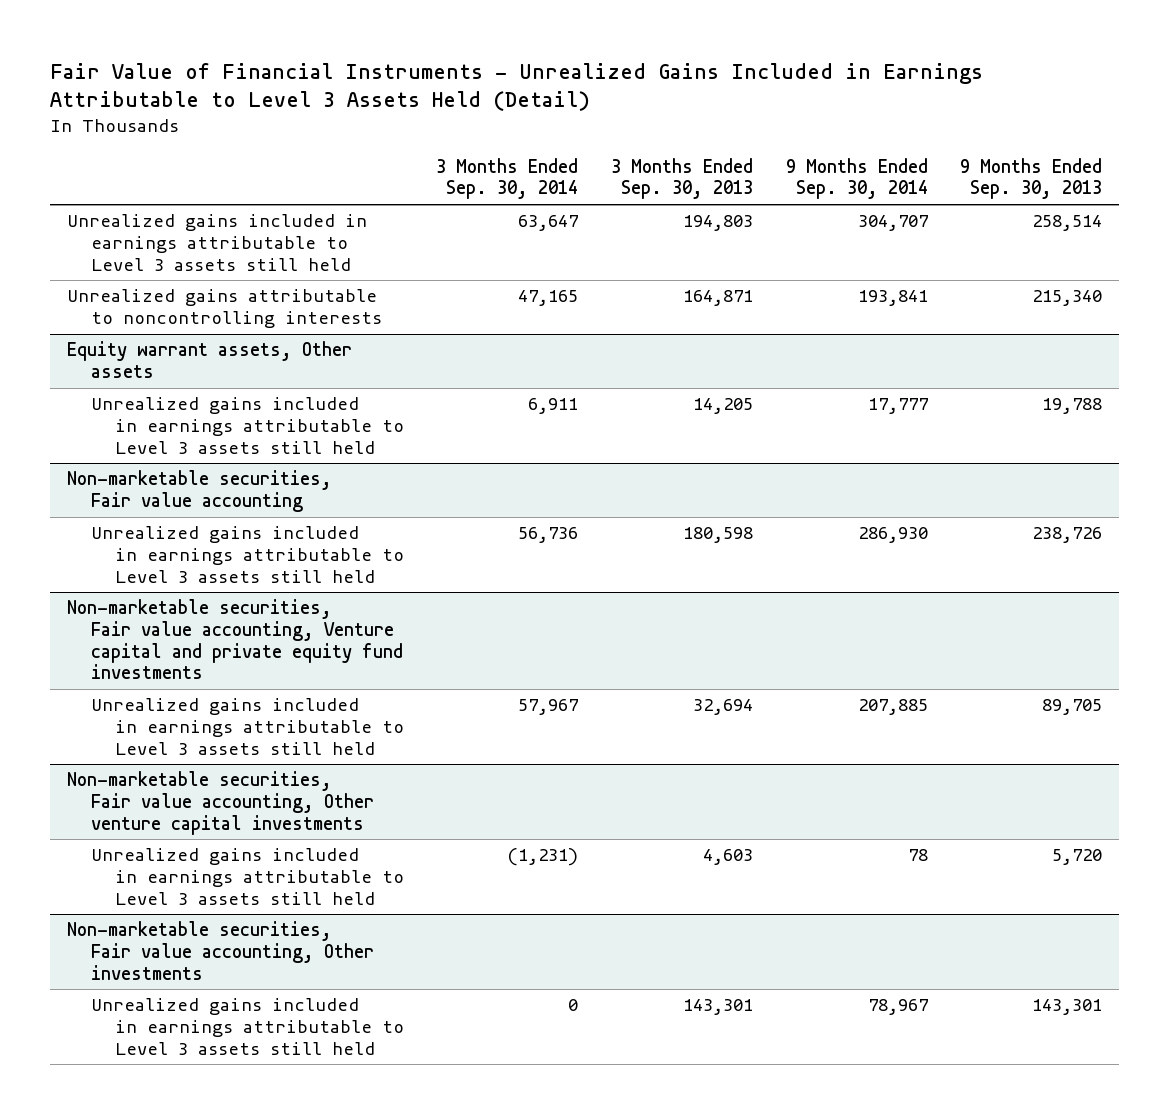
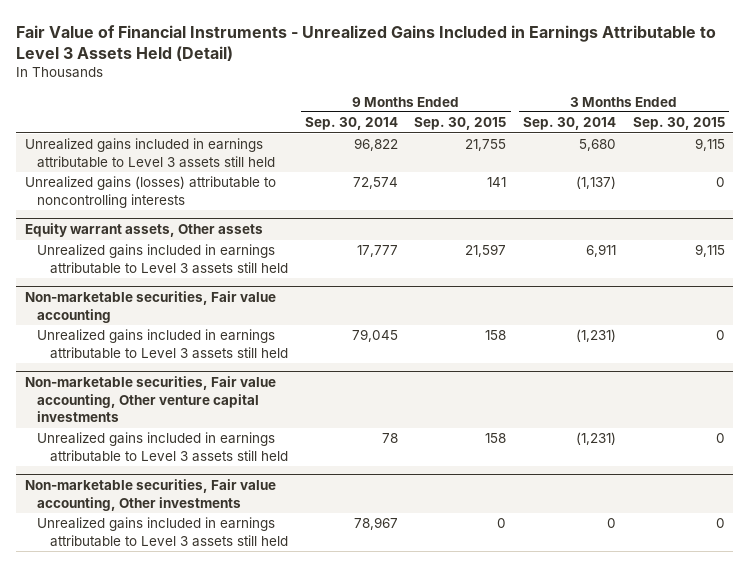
[610,157,753,200] 3 Months Ended Sep. 30, 2013 -> none
[960,157,1103,200] 9 Months Ended Sep. 30, 2013 -> none
none -> [414,117,507,131] Sep. 30, 2015
none -> [632,117,725,131] Sep. 30, 2015
[518,215,579,232] 63,647 -> [579,139,617,152] 5,680
[857,215,928,232] 304,707 -> [353,138,398,152] 96,822
[66,289,382,329] Unrealized gains attributable to noncontrolling interests -> [24,176,276,208] Unrealized gains (losses) attributable to noncontrolling interests
[518,290,579,307] 47,165 -> [576,176,617,190] (1,137)
[857,290,928,307] 193,841 -> [352,177,398,190] 72,574
[66,599,403,680] Non-marketable securities, Fair value accounting, Venture capital and private equity fund investments -> none
[90,698,404,755] Unrealized gains included in earnings attributable to Level 3 assets still held -> none
[518,527,579,544] 56,736 -> [576,329,617,343] (1,231)
[857,527,928,544] 286,930 -> [351,329,398,343] 79,045

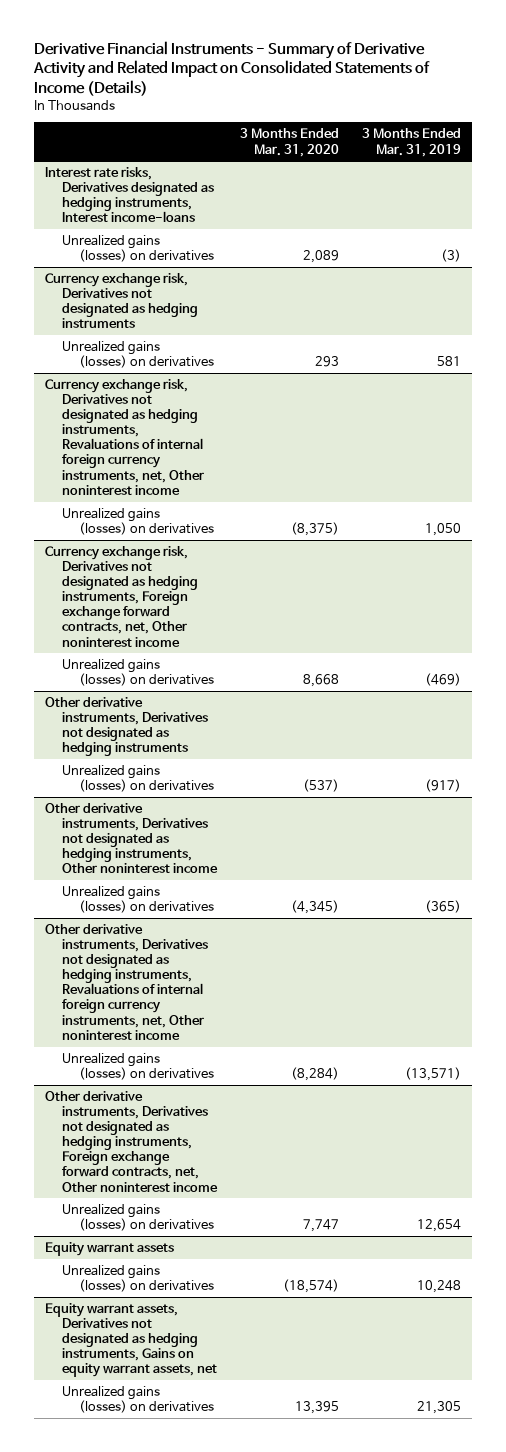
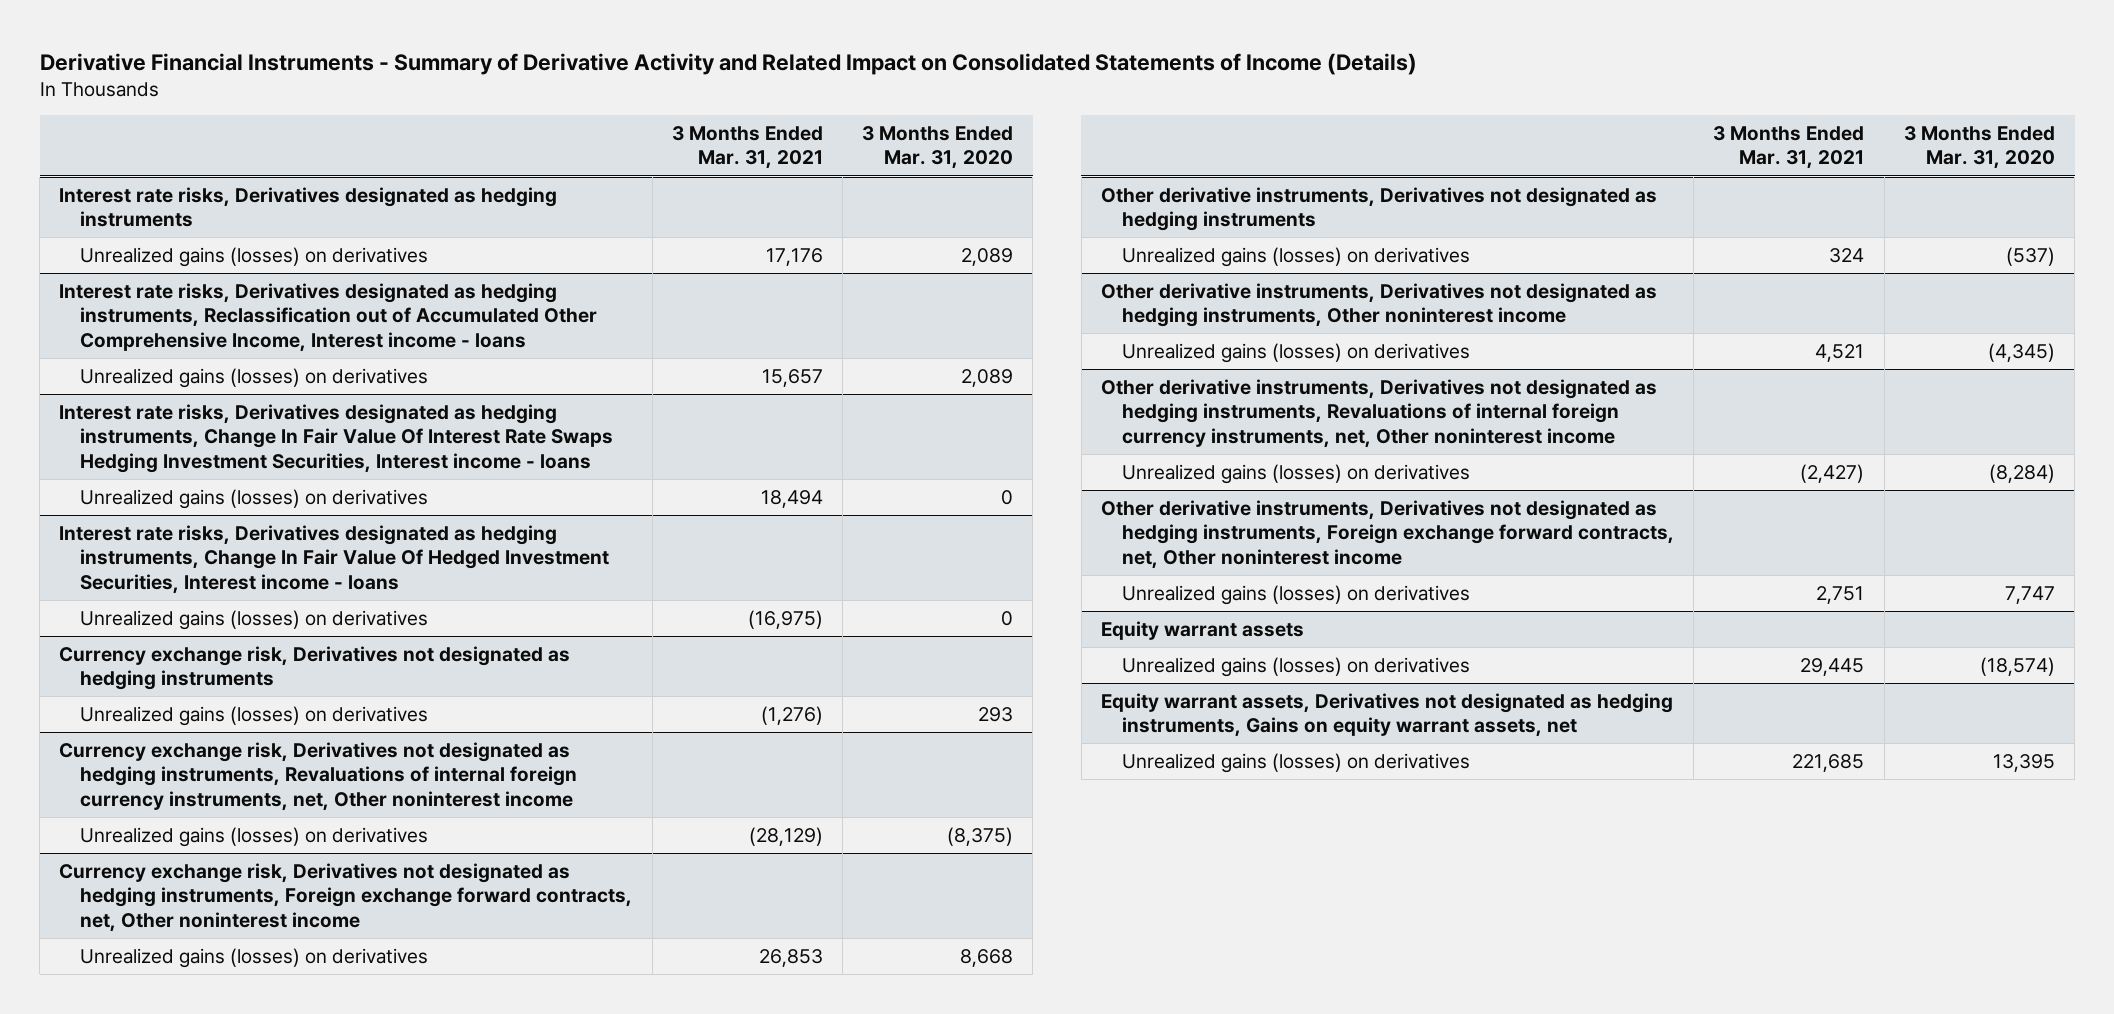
[361,128,461,157] 3 Months Ended Mar. 31, 2019 -> none
none -> [671,126,823,170] 3 Months Ended Mar. 31, 2021
[45,167,215,223] Interest rate risks, Derivatives designated as hedging instruments, Interest income-loans -> [59,186,558,228] Interest rate risks, Derivatives designated as hedging instruments
none -> [59,282,598,352] Interest rate risks, Derivatives designated as hedging instruments, Reclassification out of Accumulated Other Comprehensive Income, Interest income - loans
none -> [80,367,429,388] Unrealized gains (losses) on derivatives
none -> [59,403,614,473] Interest rate risks, Derivatives designated as hedging instruments, Change In Fair Value Of Interest Rate Swaps Hedging Investment Securities, Interest income - loans
none -> [80,488,429,509] Unrealized gains (losses) on derivatives
none -> [59,524,610,594] Interest rate risks, Derivatives designated as hedging instruments, Change In Fair Value Of Hedged Investment Securities, Interest income - loans
none -> [80,609,429,630] Unrealized gains (losses) on derivatives

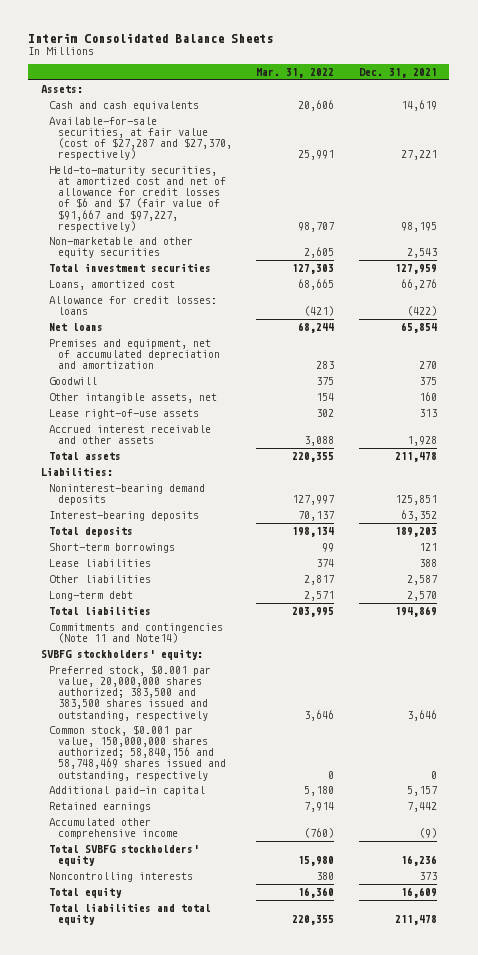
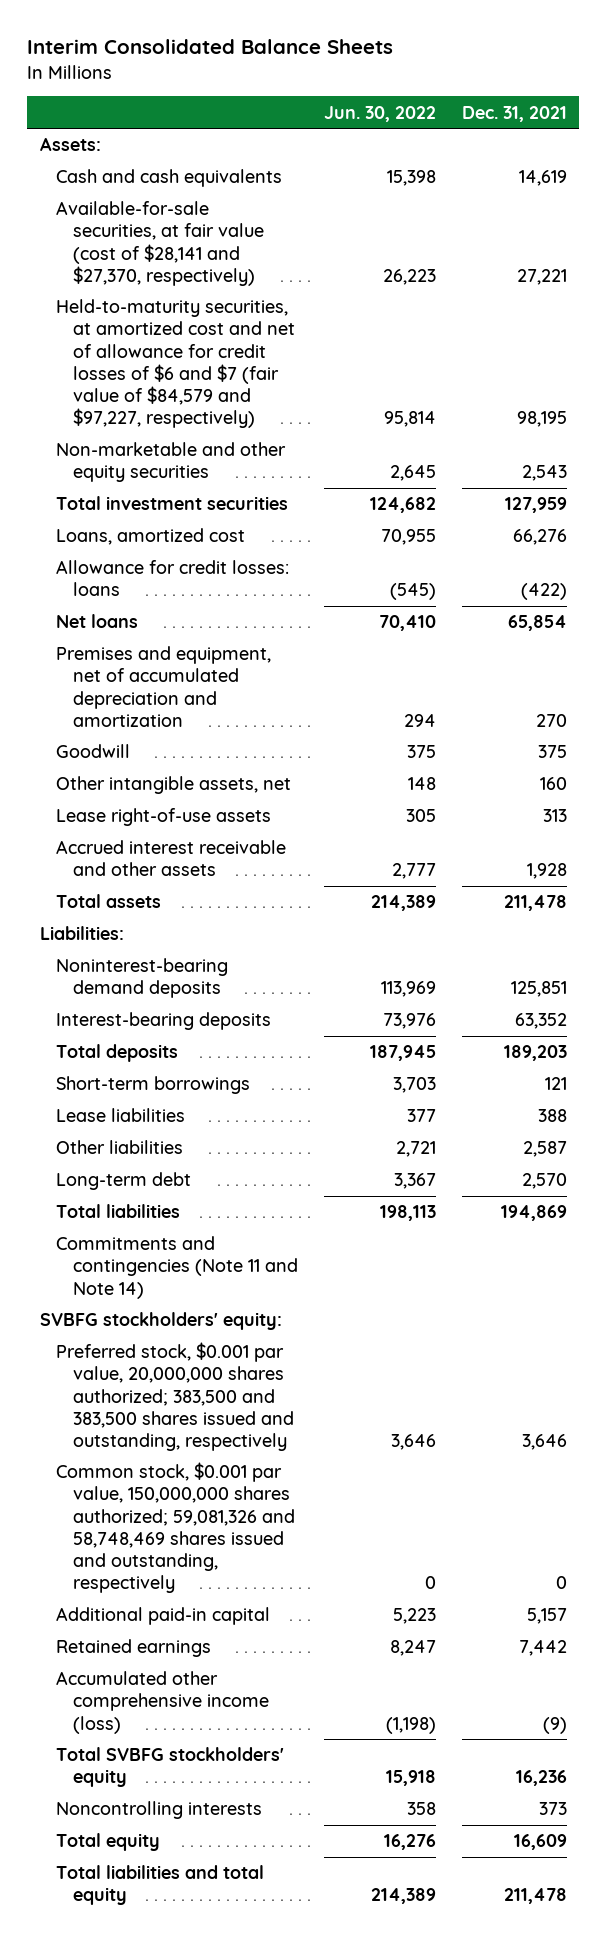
[256,68,335,79] Mar. 31, 2022 -> none
none -> [323,105,436,122] Jun. 30, 2022
[49,117,232,161] Available-for-sale securities, at fair value (cost of $27,287 and $27,370, respectively) -> [56,201,265,286] Available-for-sale securities, at fair value (cost of $28,141 and $27,370, respectively)
[49,166,226,232] Held-to-maturity securities, at amortized cost and net of allowance for credit losses of $6 and $7 (fair value of $91,667 and $97,227, respectively) -> [56,299,296,429] Held-to-maturity securities, at amortized cost and net of allowance for credit losses of $6 and $7 (fair value of $84,579 and $97,227, respectively)
[49,623,224,644] Commitments and contingencies (Note 11 and Note14) -> [56,1236,299,1299] Commitments and contingencies (Note 11 and Note 14)
[49,725,226,781] Common stock, $0.001 par value, 150,000,000 shares authorized; 58,840,156 and 58,748,469 shares issued and outstanding, respectively -> [56,1462,296,1594] Common stock, $0.001 par value, 150,000,000 shares authorized; 59,081,326 and 58,748,469 shares issued and outstanding, respectively
[49,818,178,840] Accumulated other comprehensive income -> [56,1671,270,1734] Accumulated other comprehensive income (loss)

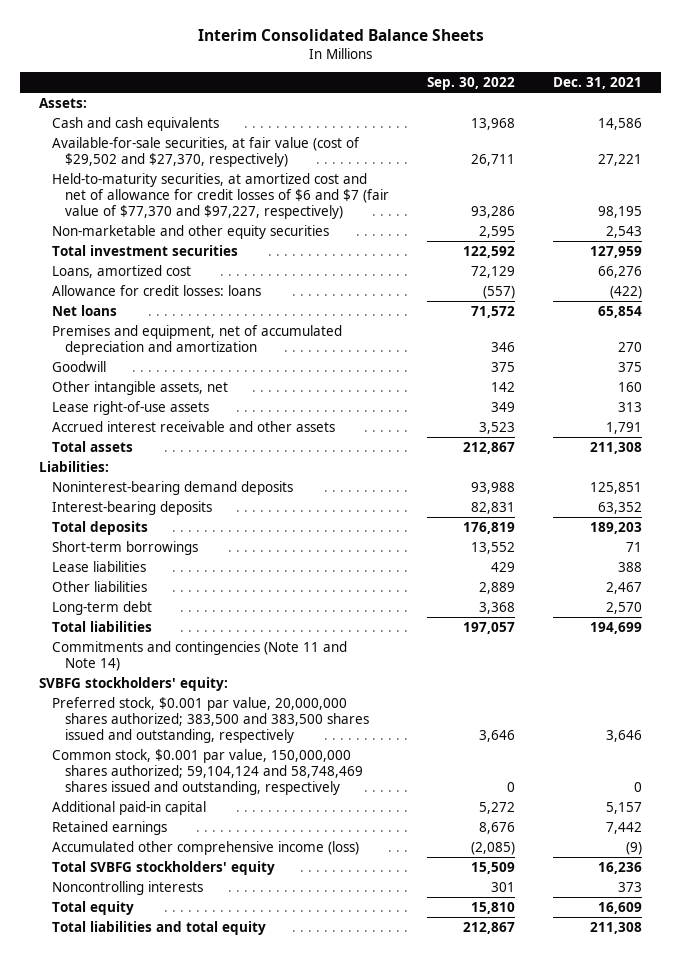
[323,105,436,122] Jun. 30, 2022 -> none
none -> [427,76,516,90] Sep. 30, 2022
[518,170,567,187] 14,619 -> [598,117,643,130] 14,586
[56,201,265,286] Available-for-sale securities, at fair value (cost of $28,141 and $27,370, respectively) -> [52,136,361,167] Available-for-sale securities, at fair value (cost of $29,502 and $27,370, respectively)
[56,299,296,429] Held-to-maturity securities, at amortized cost and net of allowance for credit losses of $6 and $7 (fair value of $84,579 and $97,227, respectively) -> [52,172,389,220] Held-to-maturity securities, at amortized cost and net of allowance for credit losses of $6 and $7 (fair value of $77,370 and $97,227, respectively)
[526,863,567,880] 1,928 -> [606,421,643,434] 1,791
[503,895,567,912] 211,478 -> [590,441,643,454] 211,308
[544,1077,567,1091] 121 -> [626,541,643,552] 71
[522,1141,567,1158] 2,587 -> [606,581,643,594] 2,467
[500,1205,567,1222] 194,869 -> [590,621,643,634] 194,699
[56,1462,296,1594] Common stock, $0.001 par value, 150,000,000 shares authorized; 59,081,326 and 58,748,469 shares issued and outstanding, respectively -> [52,748,363,796] Common stock, $0.001 par value, 150,000,000 shares authorized; 59,104,124 and 58,748,469 shares issued and outstanding, respectively
[503,1888,567,1905] 211,478 -> [590,921,643,934] 211,308

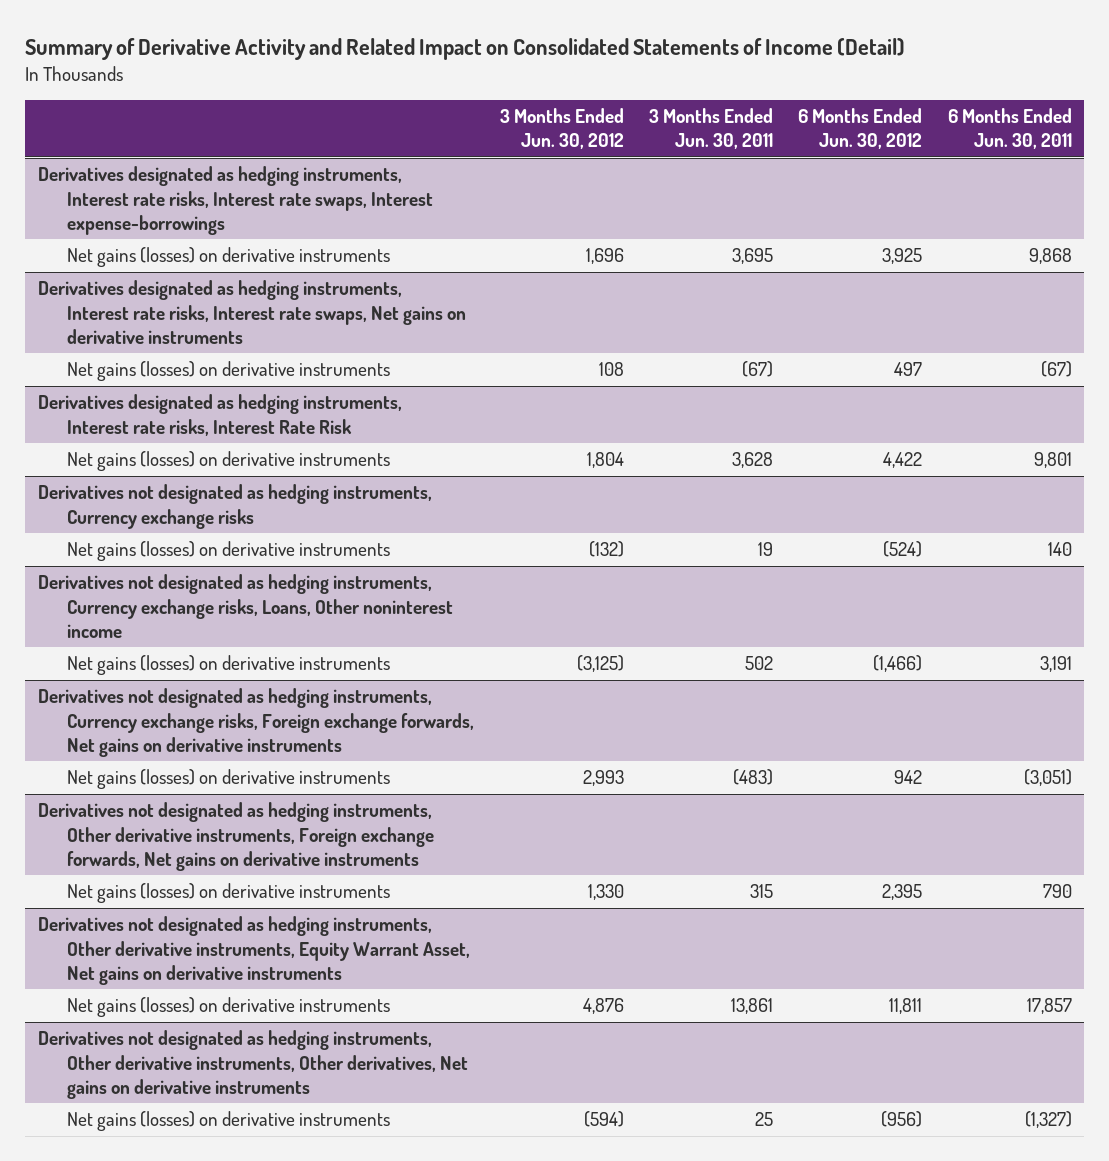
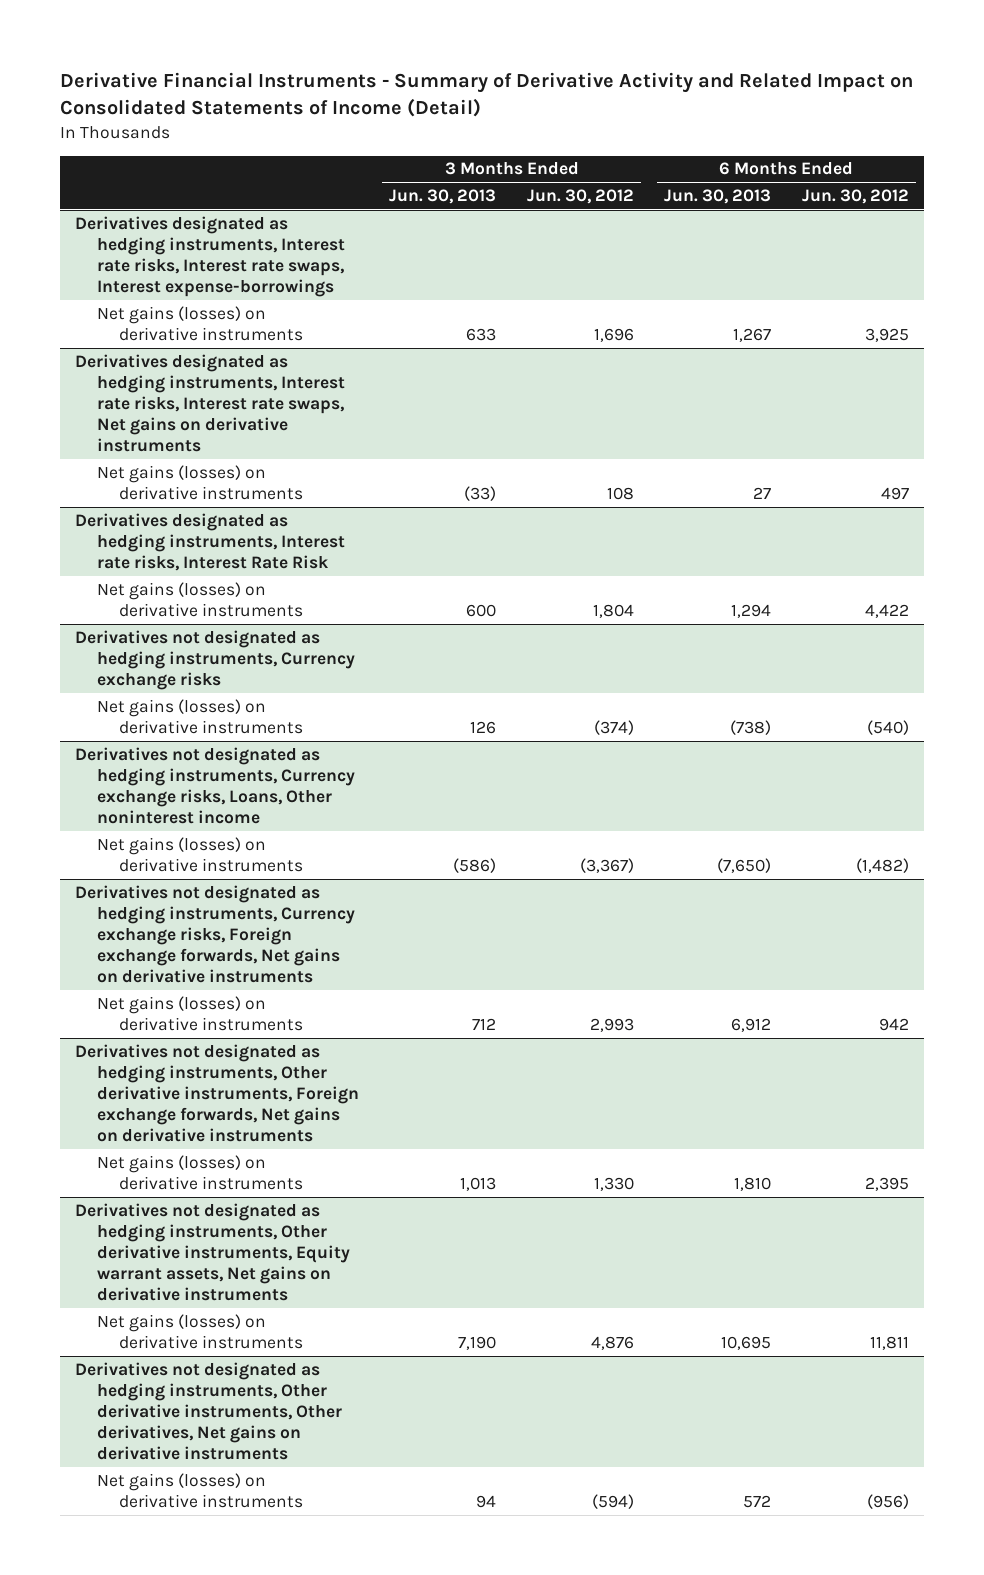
[24,37,905,60] Summary of Derivative Activity and Related Impact on Consolidated Statements of Income (Detail) -> [59,72,913,118] Derivative Financial Instruments - Summary of Derivative Activity and Related Impact on Consolidated Statements of Income (Detail)
[648,108,773,150] 3 Months Ended Jun. 30, 2011 -> none
[947,108,1072,150] 6 Months Ended Jun. 30, 2011 -> none
none -> [389,188,497,204] Jun. 30, 2013
none -> [664,188,772,204] Jun. 30, 2013
[588,541,624,558] (132) -> [593,719,634,735] (374)
[883,541,923,558] (524) -> [866,719,909,735] (540)
[576,655,624,673] (3,125) -> [579,857,634,873] (3,367)
[873,655,923,673] (1,466) -> [855,857,909,873] (1,482)
[37,916,471,985] Derivatives not designated as hedging instruments, Other derivative instruments, Equity Warrant Asset, Net gains on derivative instruments -> [75,1202,351,1302] Derivatives not designated as hedging instruments, Other derivative instruments, Equity warrant assets, Net gains on derivative instruments

